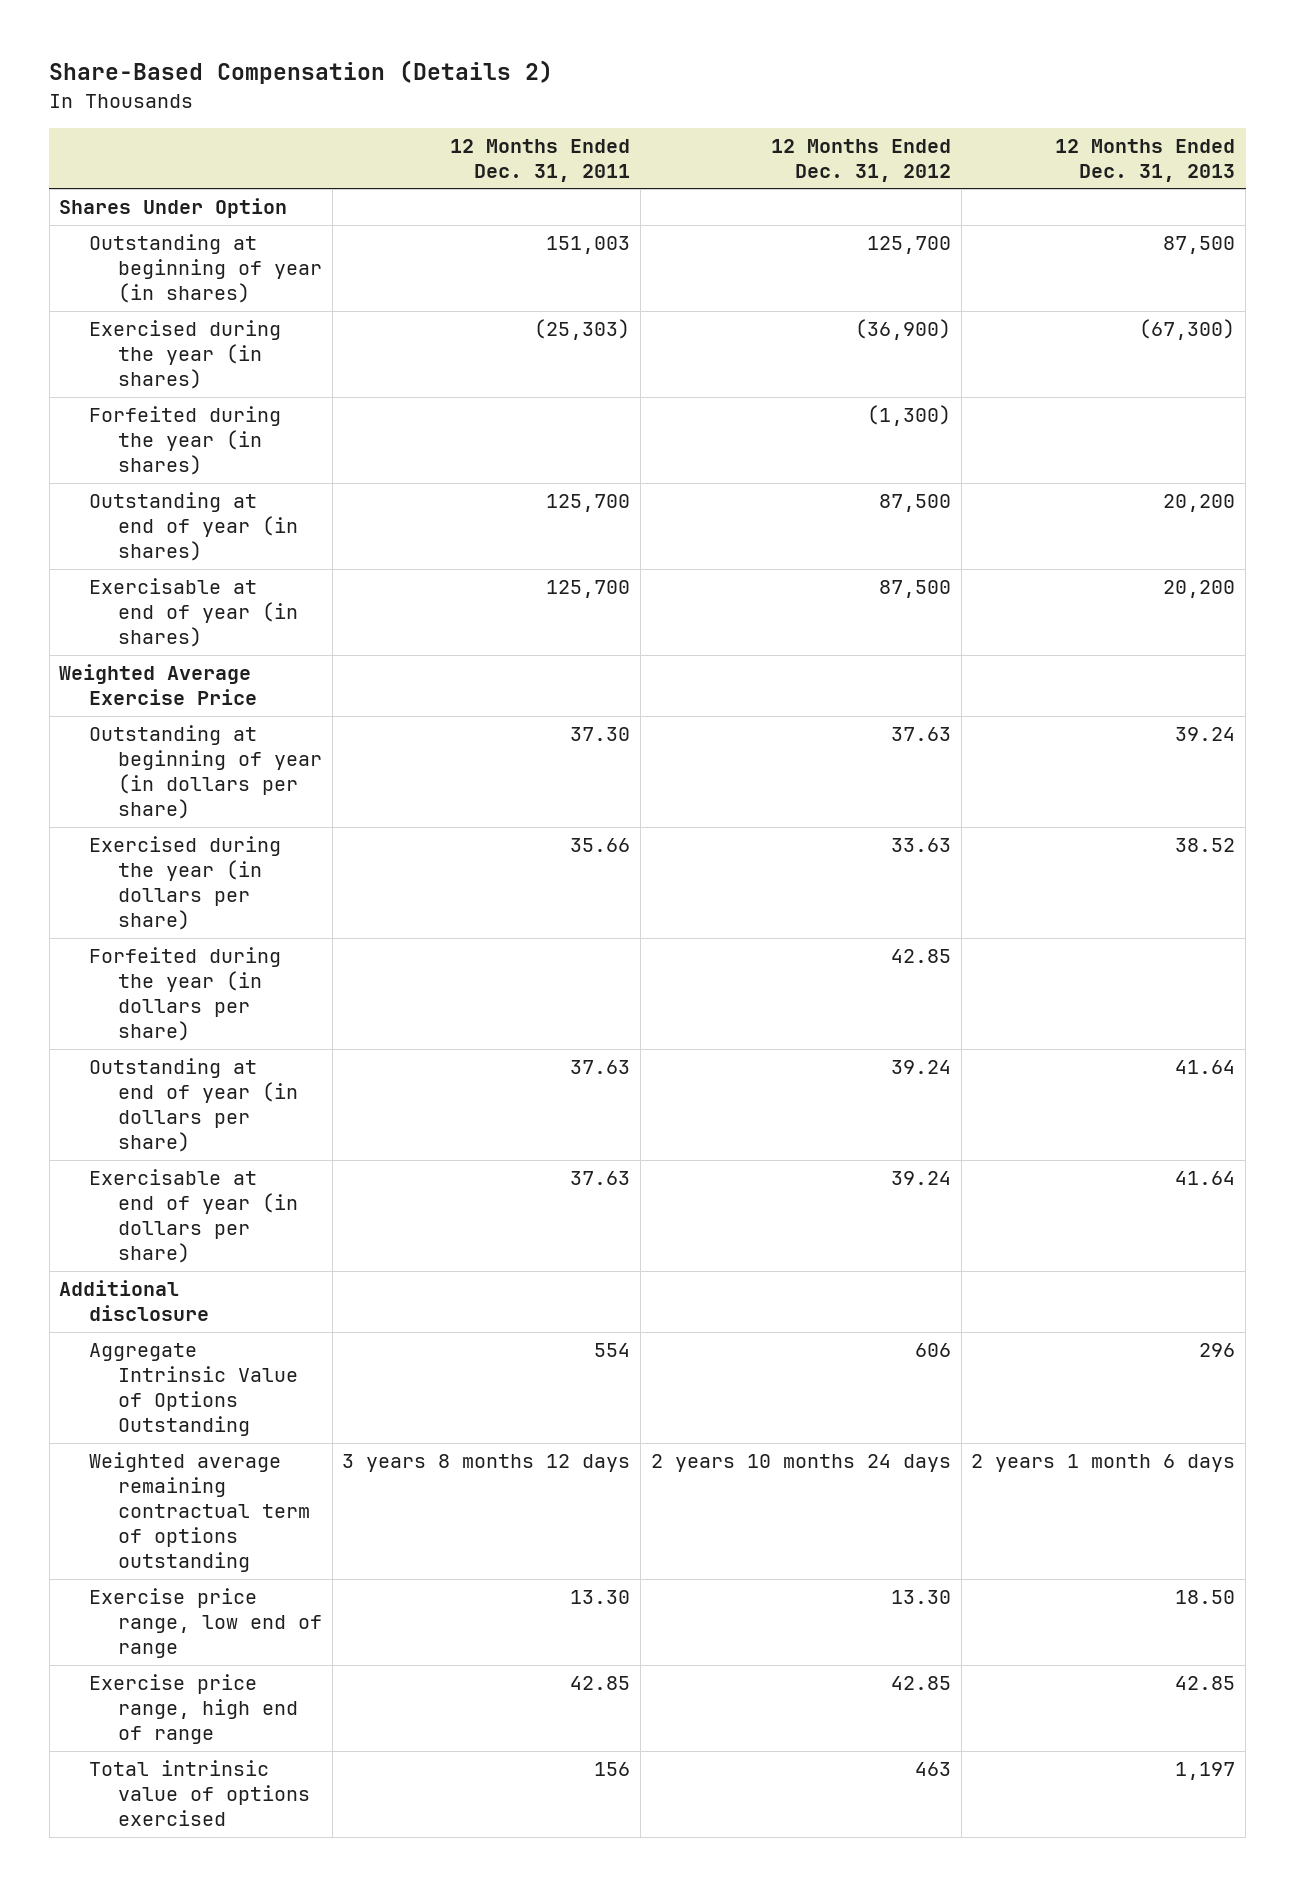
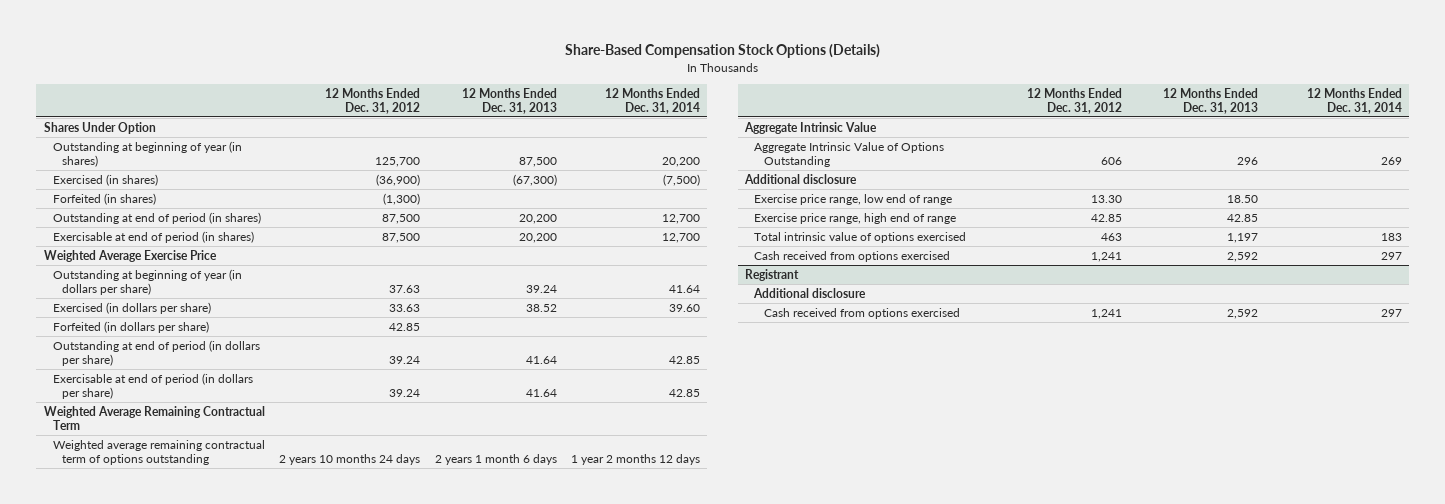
[49,60,554,85] Share-Based Compensation (Details 2) -> [564,44,880,59] Share-Based Compensation Stock Options (Details)
[450,139,631,183] 12 Months Ended Dec. 31, 2011 -> none
none -> [605,87,701,114] 12 Months Ended Dec. 31, 2014
[88,320,281,390] Exercised during the year (in shares) -> [53,173,159,186] Exercised (in shares)
[88,406,281,476] Forfeited during the year (in shares) -> [53,192,157,205] Forfeited (in shares)
[88,492,298,562] Outstanding at end of year (in shares) -> [53,211,262,224] Outstanding at end of period (in shares)
[88,578,298,648] Exercisable at end of year (in shares) -> [53,230,255,243] Exercisable at end of period (in shares)
[88,836,281,931] Exercised during the year (in dollars per share) -> [53,301,212,314] Exercised (in dollars per share)
[88,947,281,1042] Forfeited during the year (in dollars per share) -> [53,320,210,333] Forfeited (in dollars per share)
[88,1058,298,1153] Outstanding at end of year (in dollars per share) -> [53,339,261,366] Outstanding at end of period (in dollars per share)
[88,1169,298,1264] Exercisable at end of year (in dollars per share) -> [53,372,254,399] Exercisable at end of period (in dollars per share)
none -> [43,405,265,430] Weighted Average Remaining Contractual Term
none -> [744,121,878,134] Aggregate Intrinsic Value
[88,1343,298,1437] Aggregate Intrinsic Value of Options Outstanding -> [754,141,945,167] Aggregate Intrinsic Value of Options Outstanding
[59,1280,209,1322] Additional disclosure -> [744,173,858,184] Additional disclosure
none -> [754,250,951,262] Cash received from options exercised
none -> [745,268,800,281] Registrant
none -> [753,287,867,298] Additional disclosure
none -> [763,307,960,319] Cash received from options exercised

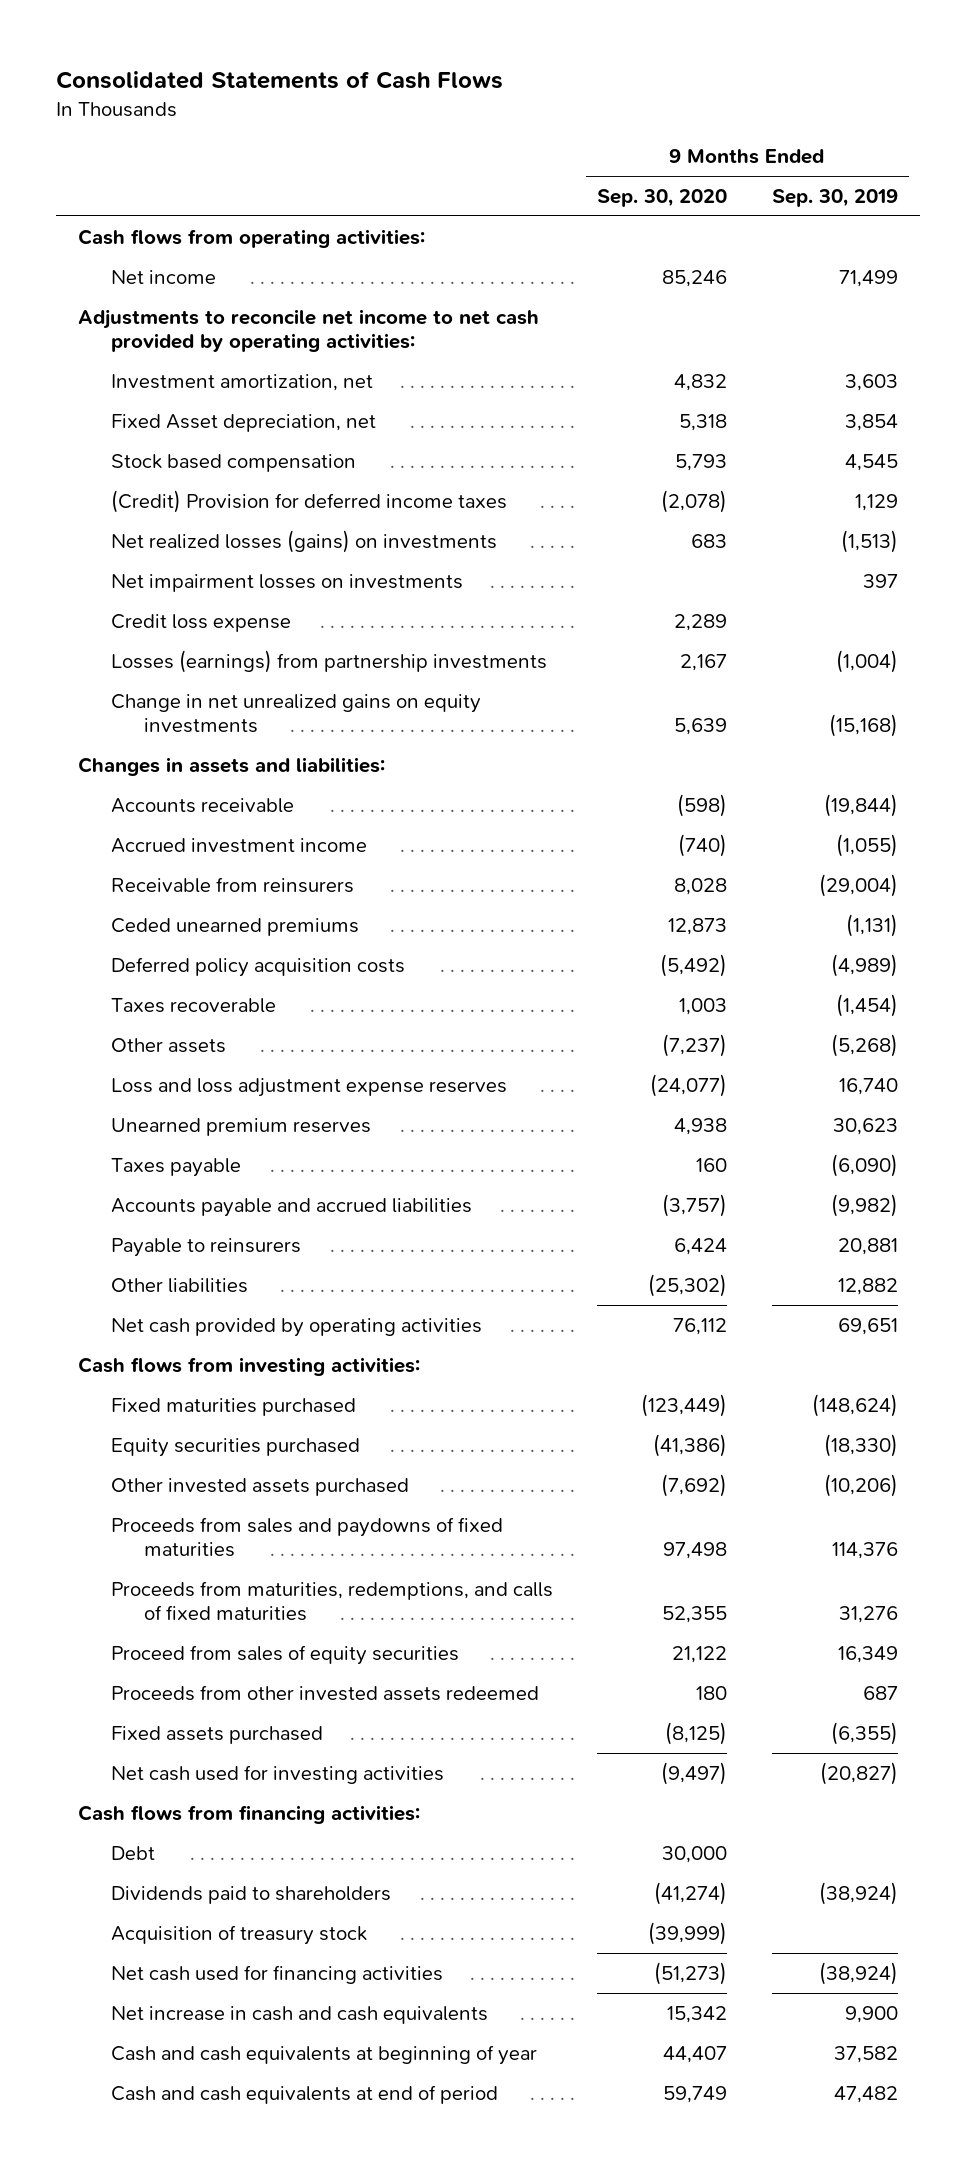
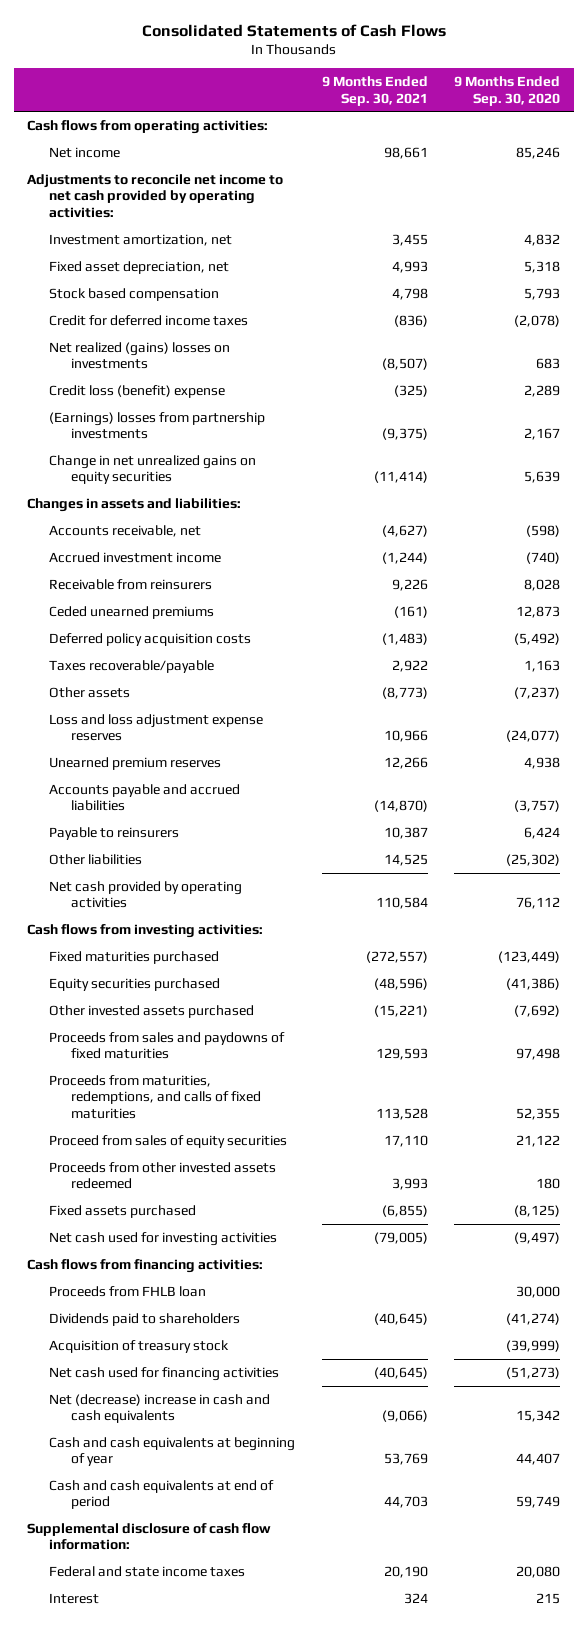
[771,189,898,208] Sep. 30, 2019 -> none
none -> [321,75,428,106] 9 Months Ended Sep. 30, 2021
[110,413,376,432] Fixed Asset depreciation, net -> [49,260,230,274] Fixed asset depreciation, net
[110,573,463,592] Net impairment losses on investments -> none
[110,489,507,513] (Credit) Provision for deferred income taxes -> [49,314,249,326] Credit for deferred income taxes
[110,529,497,553] Net realized losses (gains) on investments -> [49,341,231,370] Net realized (gains) losses on investments
[110,613,291,632] Credit loss expense -> [49,384,226,398] Credit loss (benefit) expense
[110,649,547,673] Losses (earnings) from partnership investments -> [49,411,266,440] (Earnings) losses from partnership investments
[110,693,481,733] Change in net unrealized gains on equity investments -> [49,454,257,485] Change in net unrealized gains on equity securities
[110,797,294,813] Accounts receivable -> [49,524,202,537] Accounts receivable, net
[110,997,276,1013] Taxes recoverable -> [49,659,215,673] Taxes recoverable/payable
[679,997,728,1015] 1,003 -> [524,659,561,672] 1,163
[110,1157,241,1177] Taxes payable -> none
[110,1845,155,1860] Debt -> [49,1285,207,1297] Proceeds from FHLB loan
[110,2005,488,2024] Net increase in cash and cash equivalents -> [49,1393,271,1424] Net (decrease) increase in cash and cash equivalents
none -> [27,1522,272,1551] Supplemental disclosure of cash flow information:
none -> [49,1565,246,1577] Federal and state income taxes
none -> [49,1592,100,1604] Interest

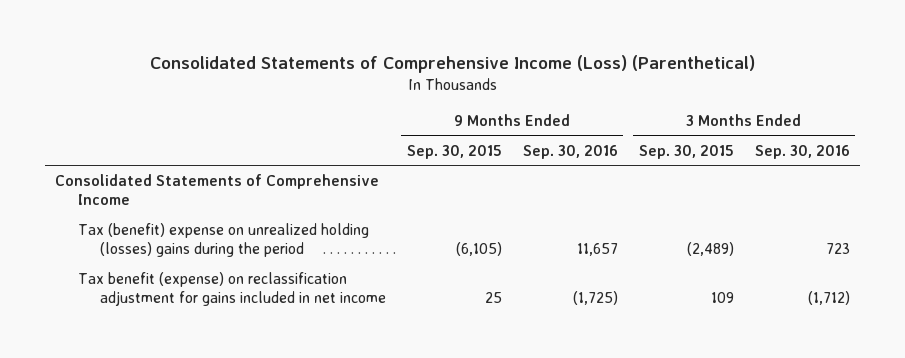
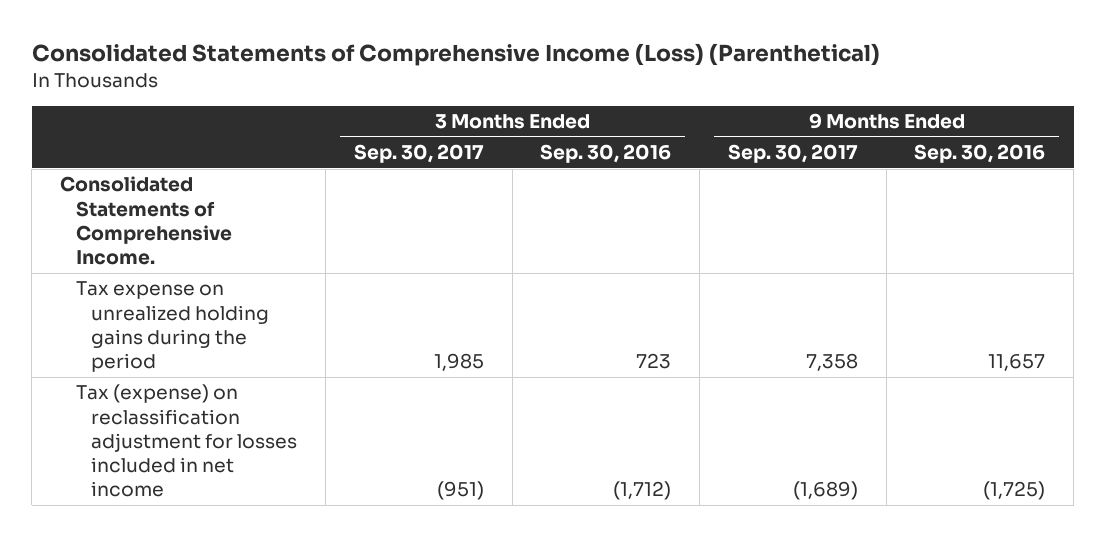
[406,144,502,159] Sep. 30, 2015 -> none
[638,144,734,159] Sep. 30, 2015 -> none
none -> [353,144,484,164] Sep. 30, 2017
none -> [727,144,858,164] Sep. 30, 2017
[55,174,380,206] Consolidated Statements of Comprehensive Income -> [59,176,232,266] Consolidated Statements of Comprehensive Income.
[77,223,369,258] Tax (benefit) expense on unrealized holding (losses) gains during the period -> [75,281,270,373] Tax expense on unrealized holding gains during the period
[77,272,386,307] Tax benefit (expense) on reclassification adjustment for gains included in net income -> [75,384,298,498] Tax (expense) on reclassification adjustment for losses included in net income

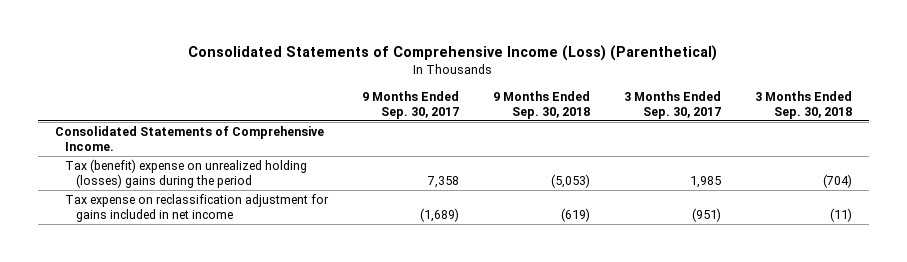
[540,144,672,164] Sep. 30, 2016 -> none
[914,144,1046,164] Sep. 30, 2016 -> none
none -> [493,90,591,119] 9 Months Ended Sep. 30, 2018
none -> [754,90,852,119] 3 Months Ended Sep. 30, 2018
[75,281,270,373] Tax expense on unrealized holding gains during the period -> [65,158,308,188] Tax (benefit) expense on unrealized holding (losses) gains during the period
[75,384,298,498] Tax (expense) on reclassification adjustment for losses included in net income -> [65,193,330,222] Tax expense on reclassification adjustment for gains included in net income

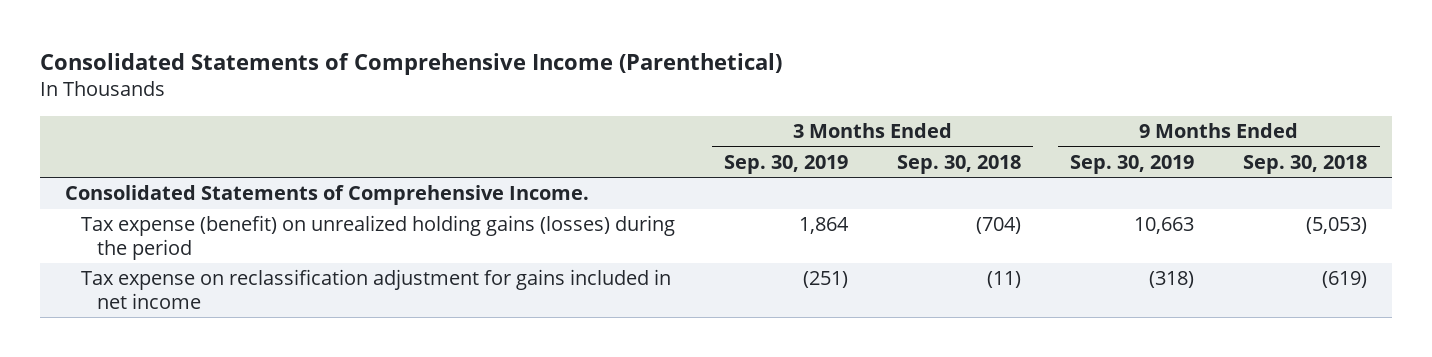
[188,45,718,62] Consolidated Statements of Comprehensive Income (Loss) (Parenthetical) -> [40,53,783,76] Consolidated Statements of Comprehensive Income (Parenthetical)
[362,90,460,119] 9 Months Ended Sep. 30, 2017 -> none
[623,90,721,119] 3 Months Ended Sep. 30, 2017 -> none
none -> [723,154,848,174] Sep. 30, 2019
none -> [1070,154,1195,174] Sep. 30, 2019
[65,158,308,188] Tax (benefit) expense on unrealized holding (losses) gains during the period -> [80,215,675,260] Tax expense (benefit) on unrealized holding gains (losses) during the period

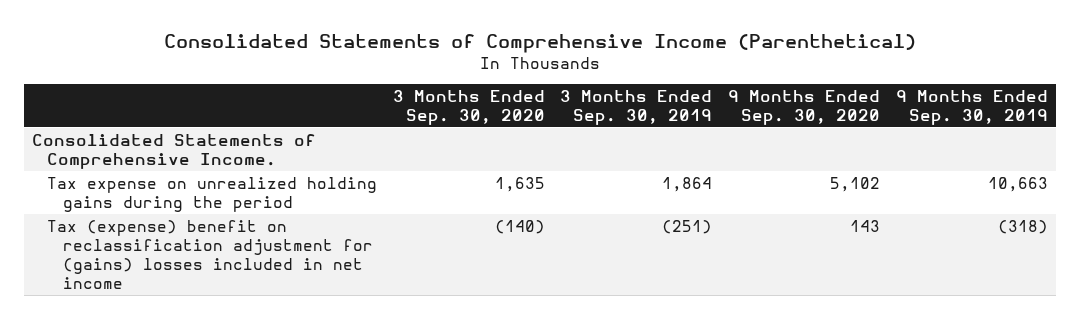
[897,154,1022,174] Sep. 30, 2018 -> none
[1243,154,1368,174] Sep. 30, 2018 -> none
none -> [392,89,545,125] 3 Months Ended Sep. 30, 2020
none -> [728,89,881,125] 9 Months Ended Sep. 30, 2020
[80,215,675,260] Tax expense (benefit) on unrealized holding gains (losses) during the period -> [47,176,378,212] Tax expense on unrealized holding gains during the period
[80,269,671,309] Tax expense on reclassification adjustment for gains included in net income -> [47,219,373,289] Tax (expense) benefit on reclassification adjustment for (gains) losses included in net income

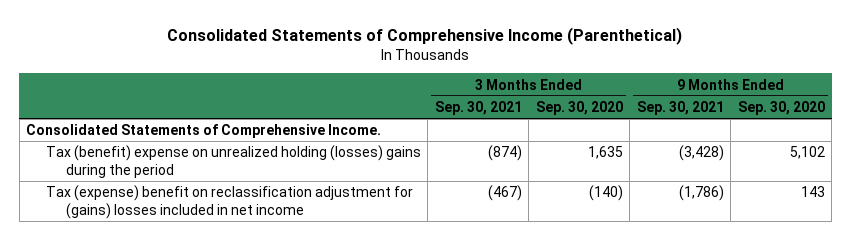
[560,89,713,125] 3 Months Ended Sep. 30, 2019 -> none
[895,89,1048,125] 9 Months Ended Sep. 30, 2019 -> none
none -> [434,100,522,115] Sep. 30, 2021
none -> [636,100,724,115] Sep. 30, 2021
[47,176,378,212] Tax expense on unrealized holding gains during the period -> [45,145,421,178] Tax (benefit) expense on unrealized holding (losses) gains during the period

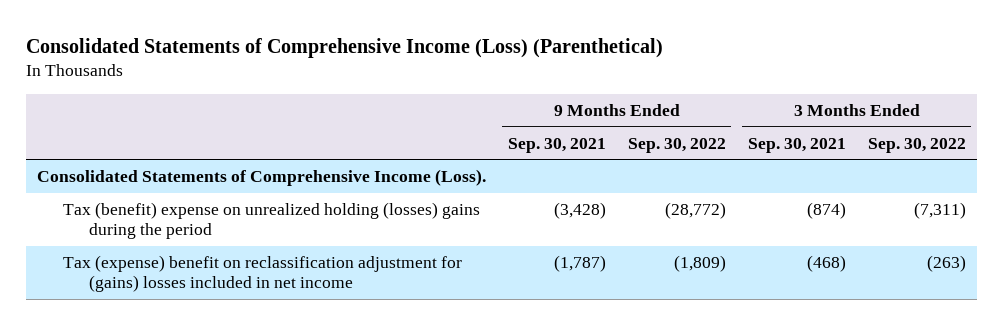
[167,26,683,45] Consolidated Statements of Comprehensive Income (Parenthetical) -> [25,37,663,58] Consolidated Statements of Comprehensive Income (Loss) (Parenthetical)
[535,100,623,115] Sep. 30, 2020 -> none
[737,100,825,115] Sep. 30, 2020 -> none
none -> [627,137,726,153] Sep. 30, 2022
none -> [867,137,966,153] Sep. 30, 2022
[26,124,382,139] Consolidated Statements of Comprehensive Income. -> [36,169,486,187] Consolidated Statements of Comprehensive Income (Loss).
[487,185,522,202] (467) -> [806,255,846,273] (468)
[678,185,724,202] (1,786) -> [553,255,606,273] (1,787)

